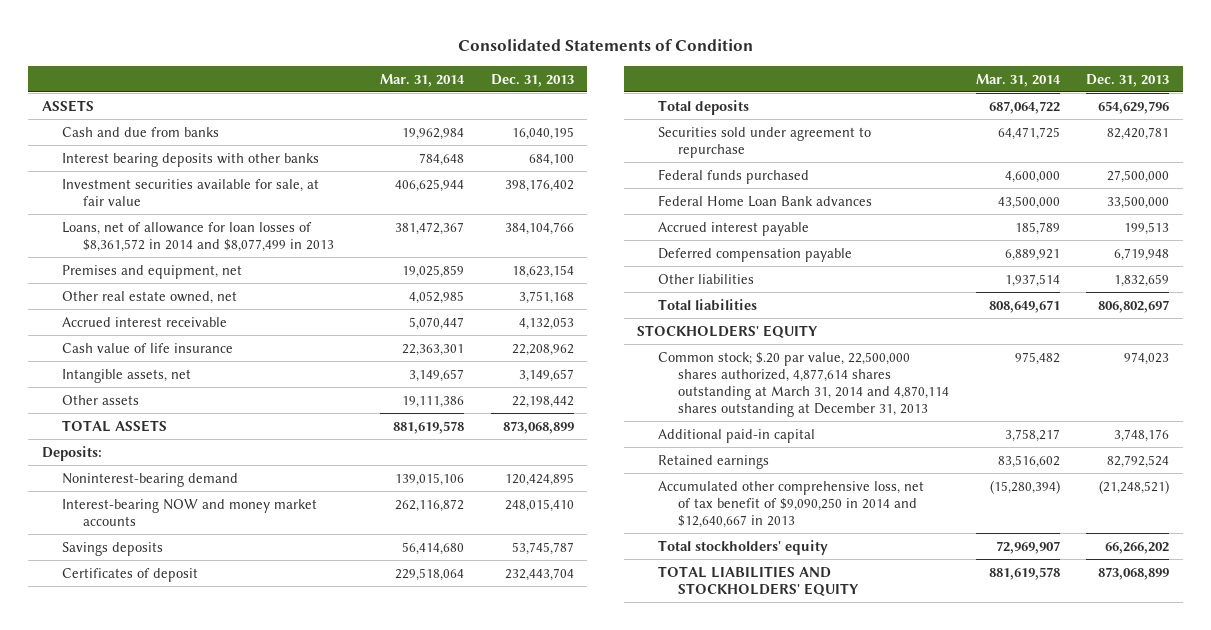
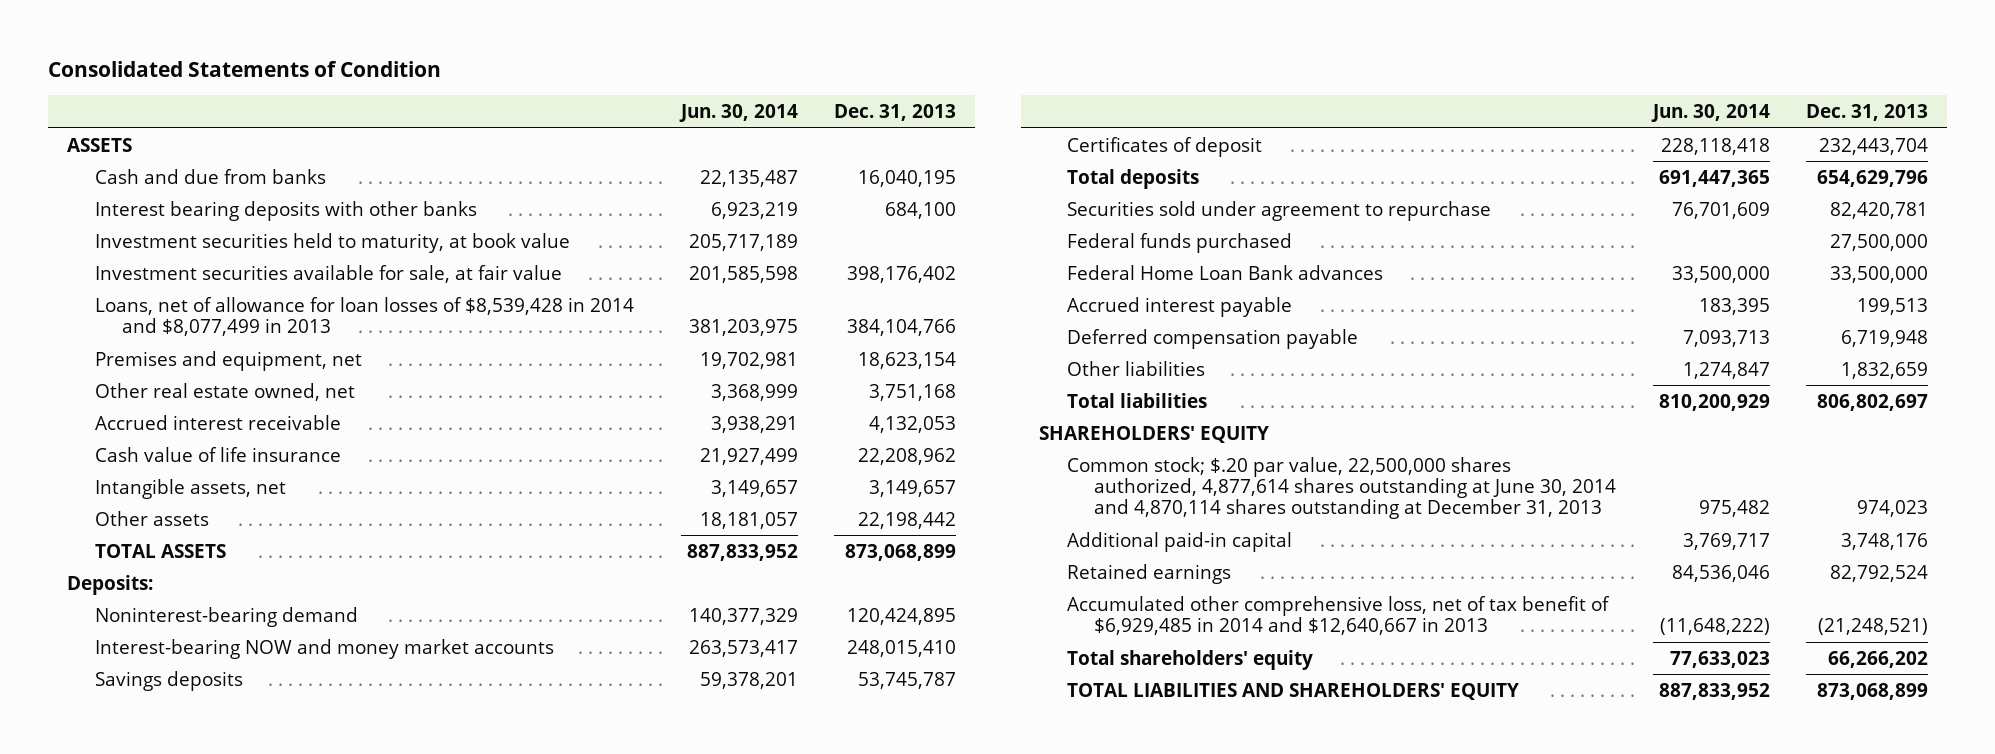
[380,73,466,87] Mar. 31, 2014 -> none
none -> [678,104,798,123] Jun. 30, 2014
none -> [94,232,570,253] Investment securities held to maturity, at book value
[62,221,334,252] Loans, net of allowance for loan losses of $8,361,572 in 2014 and $8,077,499 in 2013 -> [94,296,634,336] Loans, net of allowance for loan losses of $8,539,428 in 2014 and $8,077,499 in 2013
[637,324,819,338] STOCKHOLDERS' EQUITY -> [1038,425,1269,443] SHAREHOLDERS' EQUITY
[657,351,950,418] Common stock; $.20 par value, 22,500,000 shares authorized, 4,877,614 shares outstanding at March 31, 2014 and 4,870,114 shares outstanding at December 31, 2013 -> [1066,456,1617,520] Common stock; $.20 par value, 22,500,000 shares authorized, 4,877,614 shares outstanding at June 30, 2014 and 4,870,114 shares outstanding at December 31, 2013
[657,480,924,529] Accumulated other comprehensive loss, net of tax benefit of $9,090,250 in 2014 and $12,640,667 in 2013 -> [1066,595,1610,635] Accumulated other comprehensive loss, net of tax benefit of $6,929,485 in 2014 and $12,640,667 in 2013
[657,539,828,555] Total stockholders' equity -> [1066,649,1313,670] Total shareholders' equity
[657,565,860,596] TOTAL LIABILITIES AND STOCKHOLDERS' EQUITY -> [1066,682,1519,700] TOTAL LIABILITIES AND SHAREHOLDERS' EQUITY

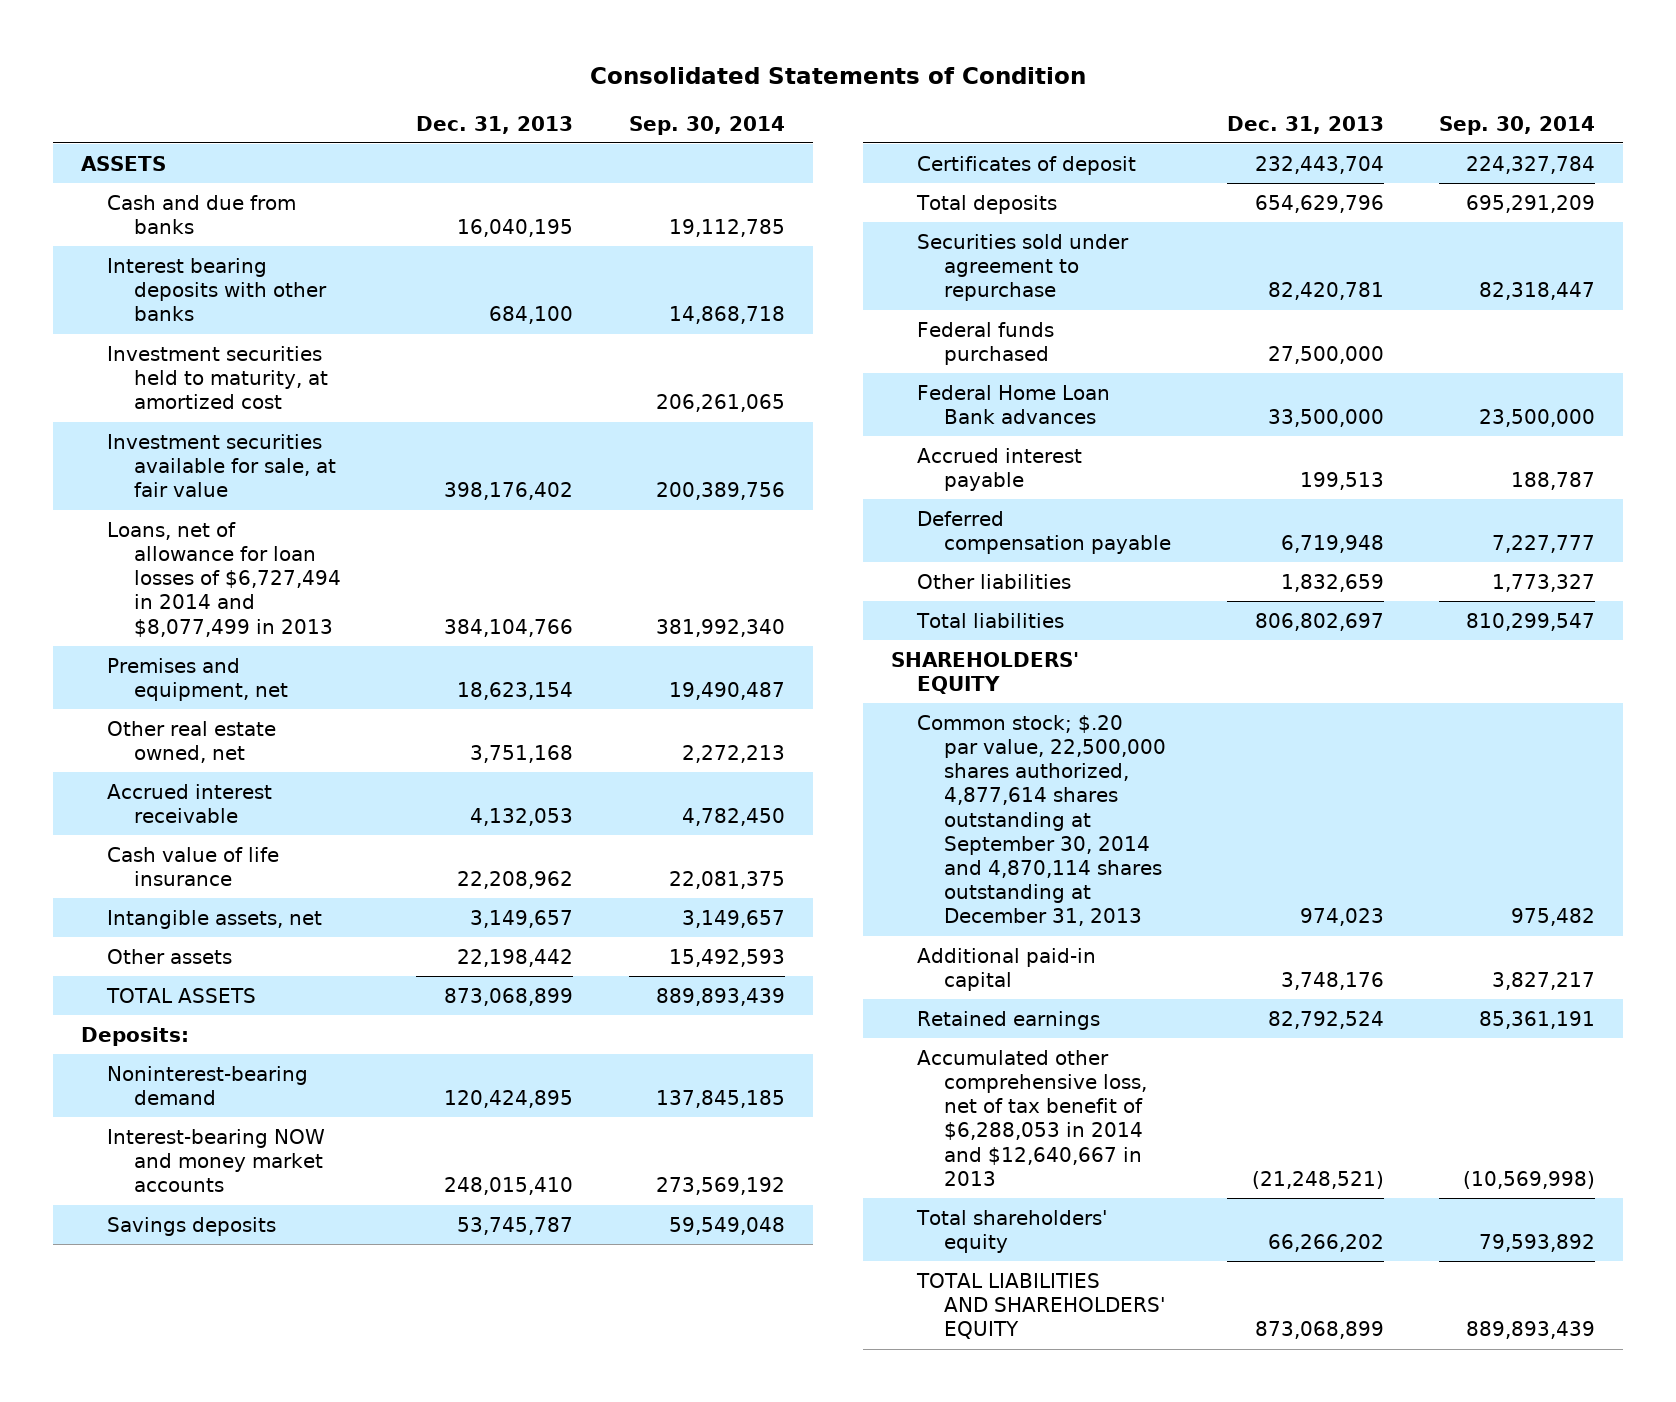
[678,104,798,123] Jun. 30, 2014 -> none
none -> [629,115,786,135] Sep. 30, 2014
[94,232,570,253] Investment securities held to maturity, at book value -> [107,345,328,410] Investment securities held to maturity, at amortized cost
[94,296,634,336] Loans, net of allowance for loan losses of $8,539,428 in 2014 and $8,077,499 in 2013 -> [107,521,341,637] Loans, net of allowance for loan losses of $6,727,494 in 2014 and $8,077,499 in 2013
[1066,456,1617,520] Common stock; $.20 par value, 22,500,000 shares authorized, 4,877,614 shares outstanding at June 30, 2014 and 4,870,114 shares outstanding at December 31, 2013 -> [917,714,1166,927] Common stock; $.20 par value, 22,500,000 shares authorized, 4,877,614 shares outstanding at September 30, 2014 and 4,870,114 shares outstanding at December 31, 2013
[1066,595,1610,635] Accumulated other comprehensive loss, net of tax benefit of $6,929,485 in 2014 and $12,640,667 in 2013 -> [917,1049,1147,1186] Accumulated other comprehensive loss, net of tax benefit of $6,288,053 in 2014 and $12,640,667 in 2013

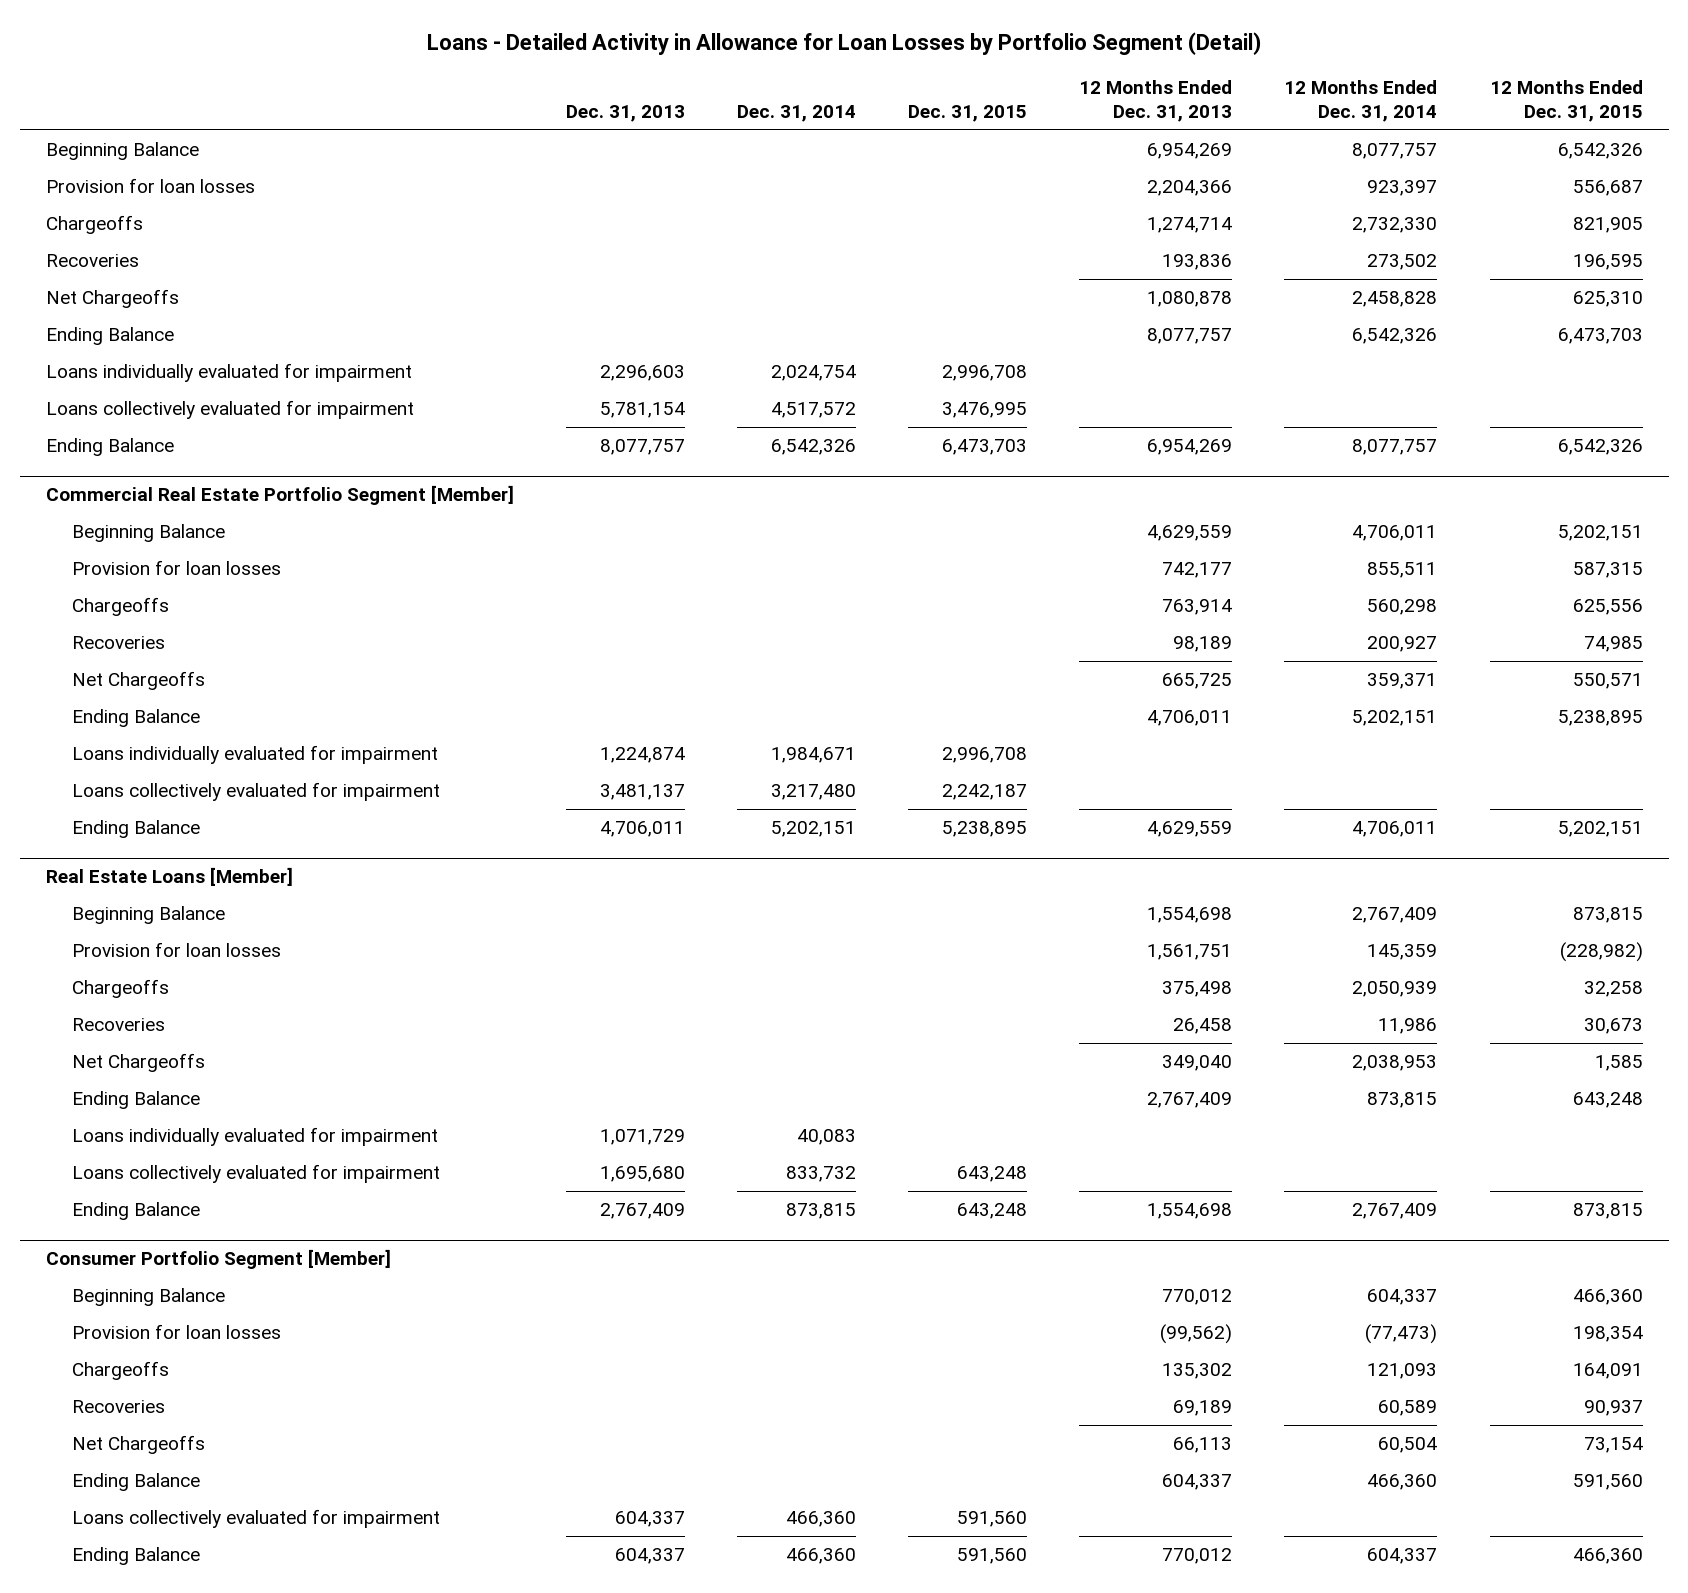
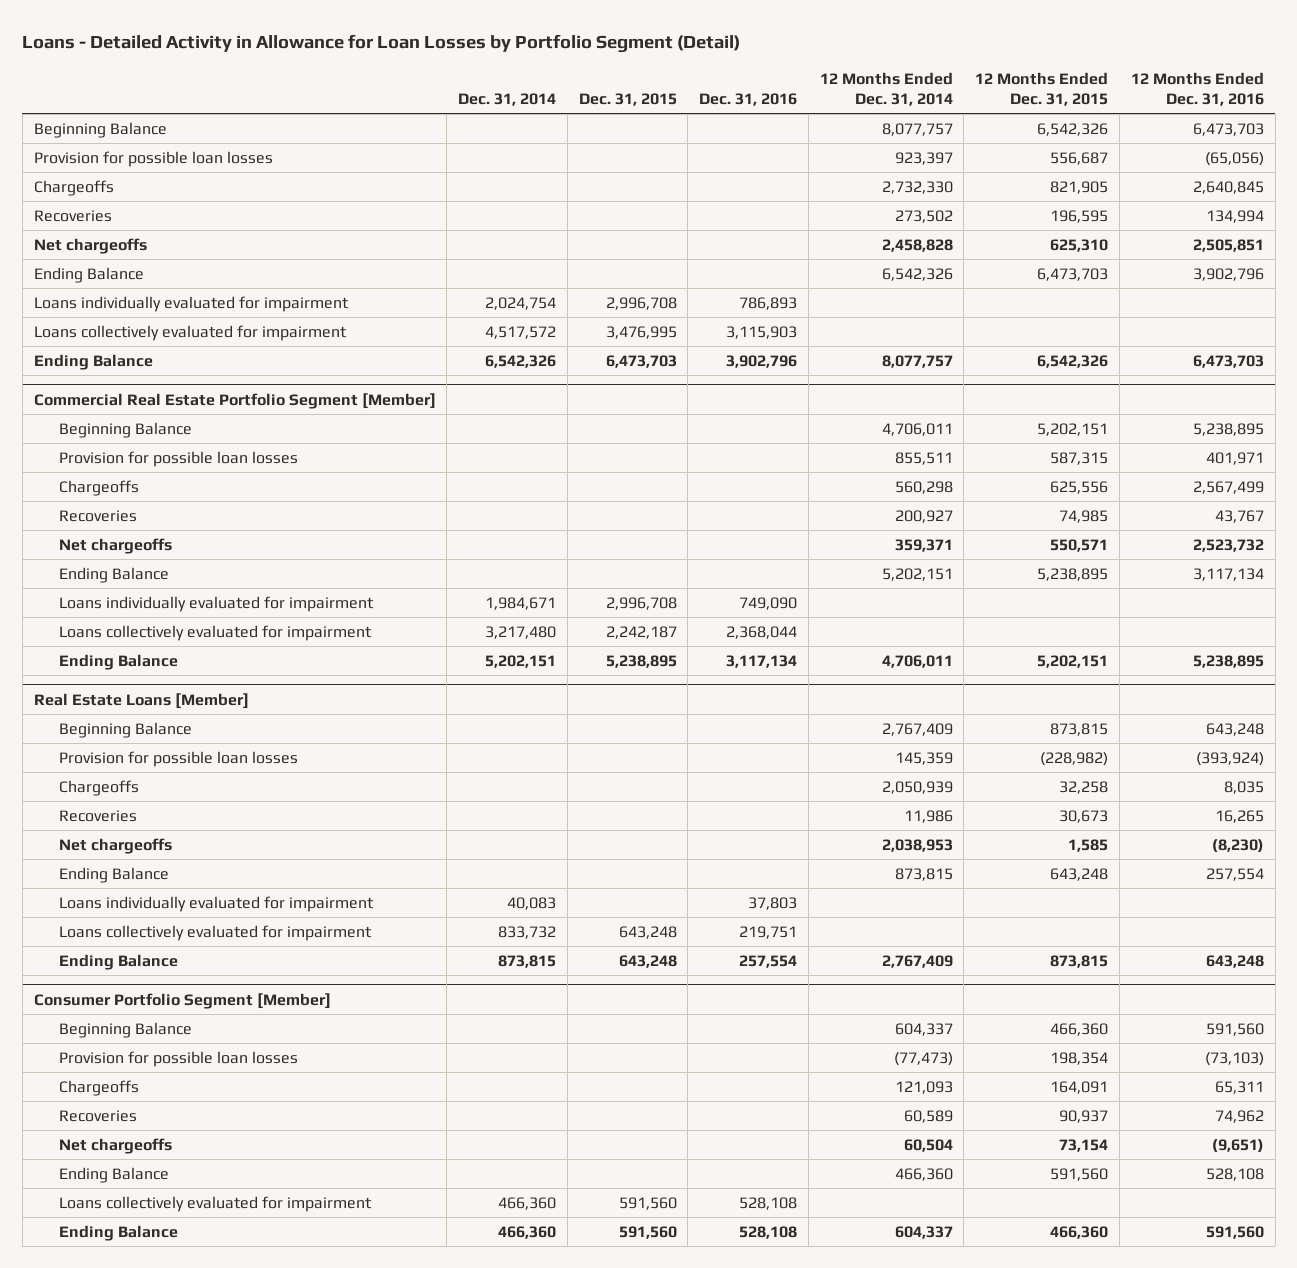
[566,105,686,123] Dec. 31, 2013 -> none
[1079,79,1233,123] 12 Months Ended Dec. 31, 2013 -> none
none -> [699,92,798,106] Dec. 31, 2016
none -> [1130,71,1264,106] 12 Months Ended Dec. 31, 2016
[45,178,255,194] Provision for loan losses -> [33,150,273,167] Provision for possible loan losses
[45,289,179,309] Net Chargeoffs -> [33,237,147,254] Net chargeoffs
[71,560,281,576] Provision for loan losses -> [59,450,299,467] Provision for possible loan losses
[71,671,205,691] Net Chargeoffs -> [59,537,173,554] Net chargeoffs
[71,942,281,958] Provision for loan losses -> [59,750,299,767] Provision for possible loan losses
[71,1053,205,1073] Net Chargeoffs -> [59,837,173,854] Net chargeoffs
[71,1324,281,1340] Provision for loan losses -> [59,1050,299,1067] Provision for possible loan losses
[71,1435,205,1455] Net Chargeoffs -> [59,1137,173,1154] Net chargeoffs

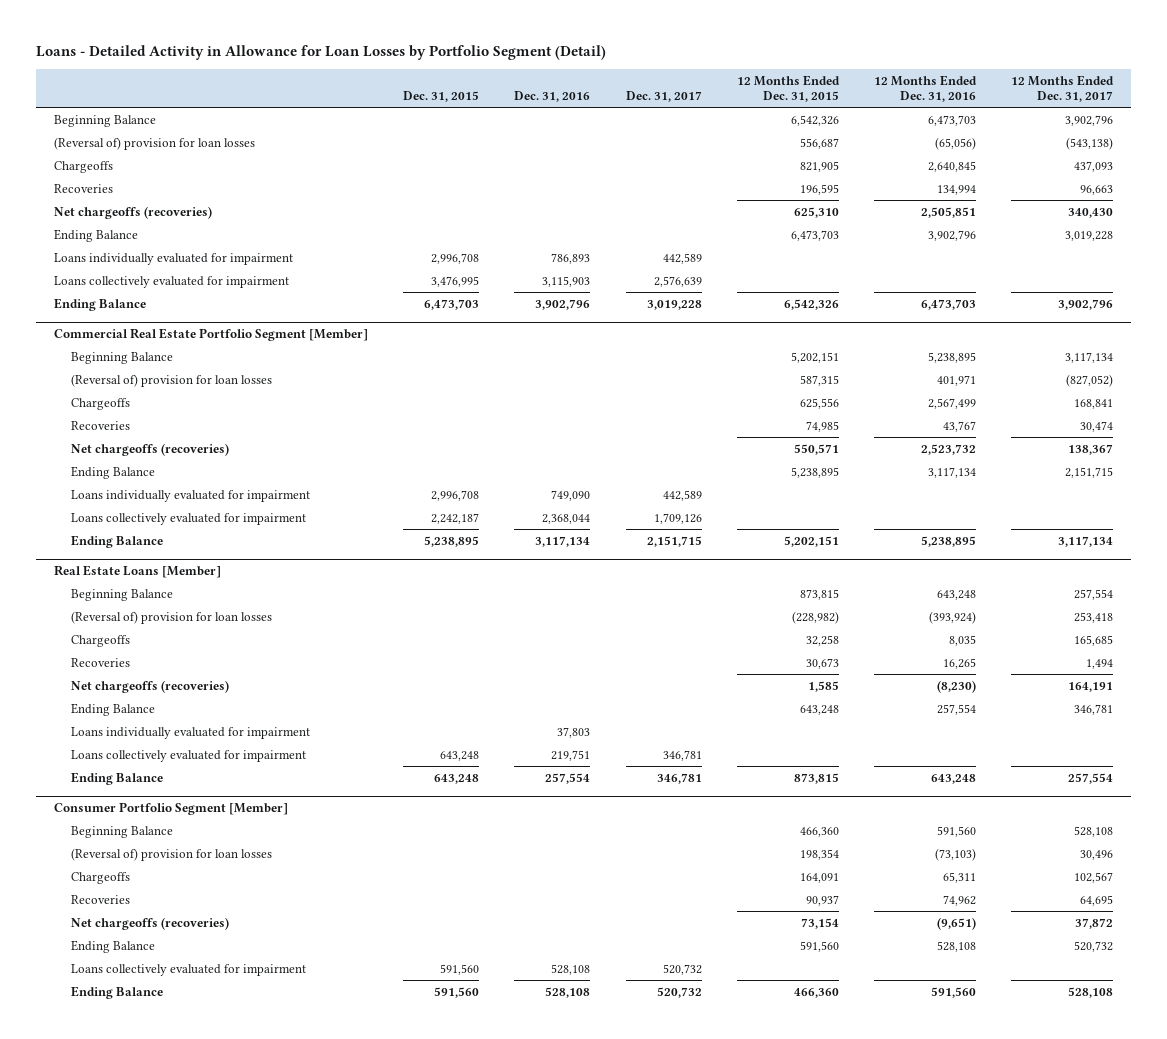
[458,92,557,106] Dec. 31, 2014 -> none
[819,71,953,106] 12 Months Ended Dec. 31, 2014 -> none
none -> [625,91,702,103] Dec. 31, 2017
none -> [1011,74,1115,103] 12 Months Ended Dec. 31, 2017
[33,150,273,167] Provision for possible loan losses -> [53,136,255,150] (Reversal of) provision for loan losses
[33,237,147,254] Net chargeoffs -> [53,205,212,219] Net chargeoffs (recoveries)
[59,450,299,467] Provision for possible loan losses -> [71,373,273,387] (Reversal of) provision for loan losses
[59,537,173,554] Net chargeoffs -> [71,442,230,456] Net chargeoffs (recoveries)
[59,750,299,767] Provision for possible loan losses -> [71,610,273,624] (Reversal of) provision for loan losses
[59,837,173,854] Net chargeoffs -> [71,679,230,693] Net chargeoffs (recoveries)
[59,1050,299,1067] Provision for possible loan losses -> [71,847,273,861] (Reversal of) provision for loan losses
[59,1137,173,1154] Net chargeoffs -> [71,916,230,930] Net chargeoffs (recoveries)

